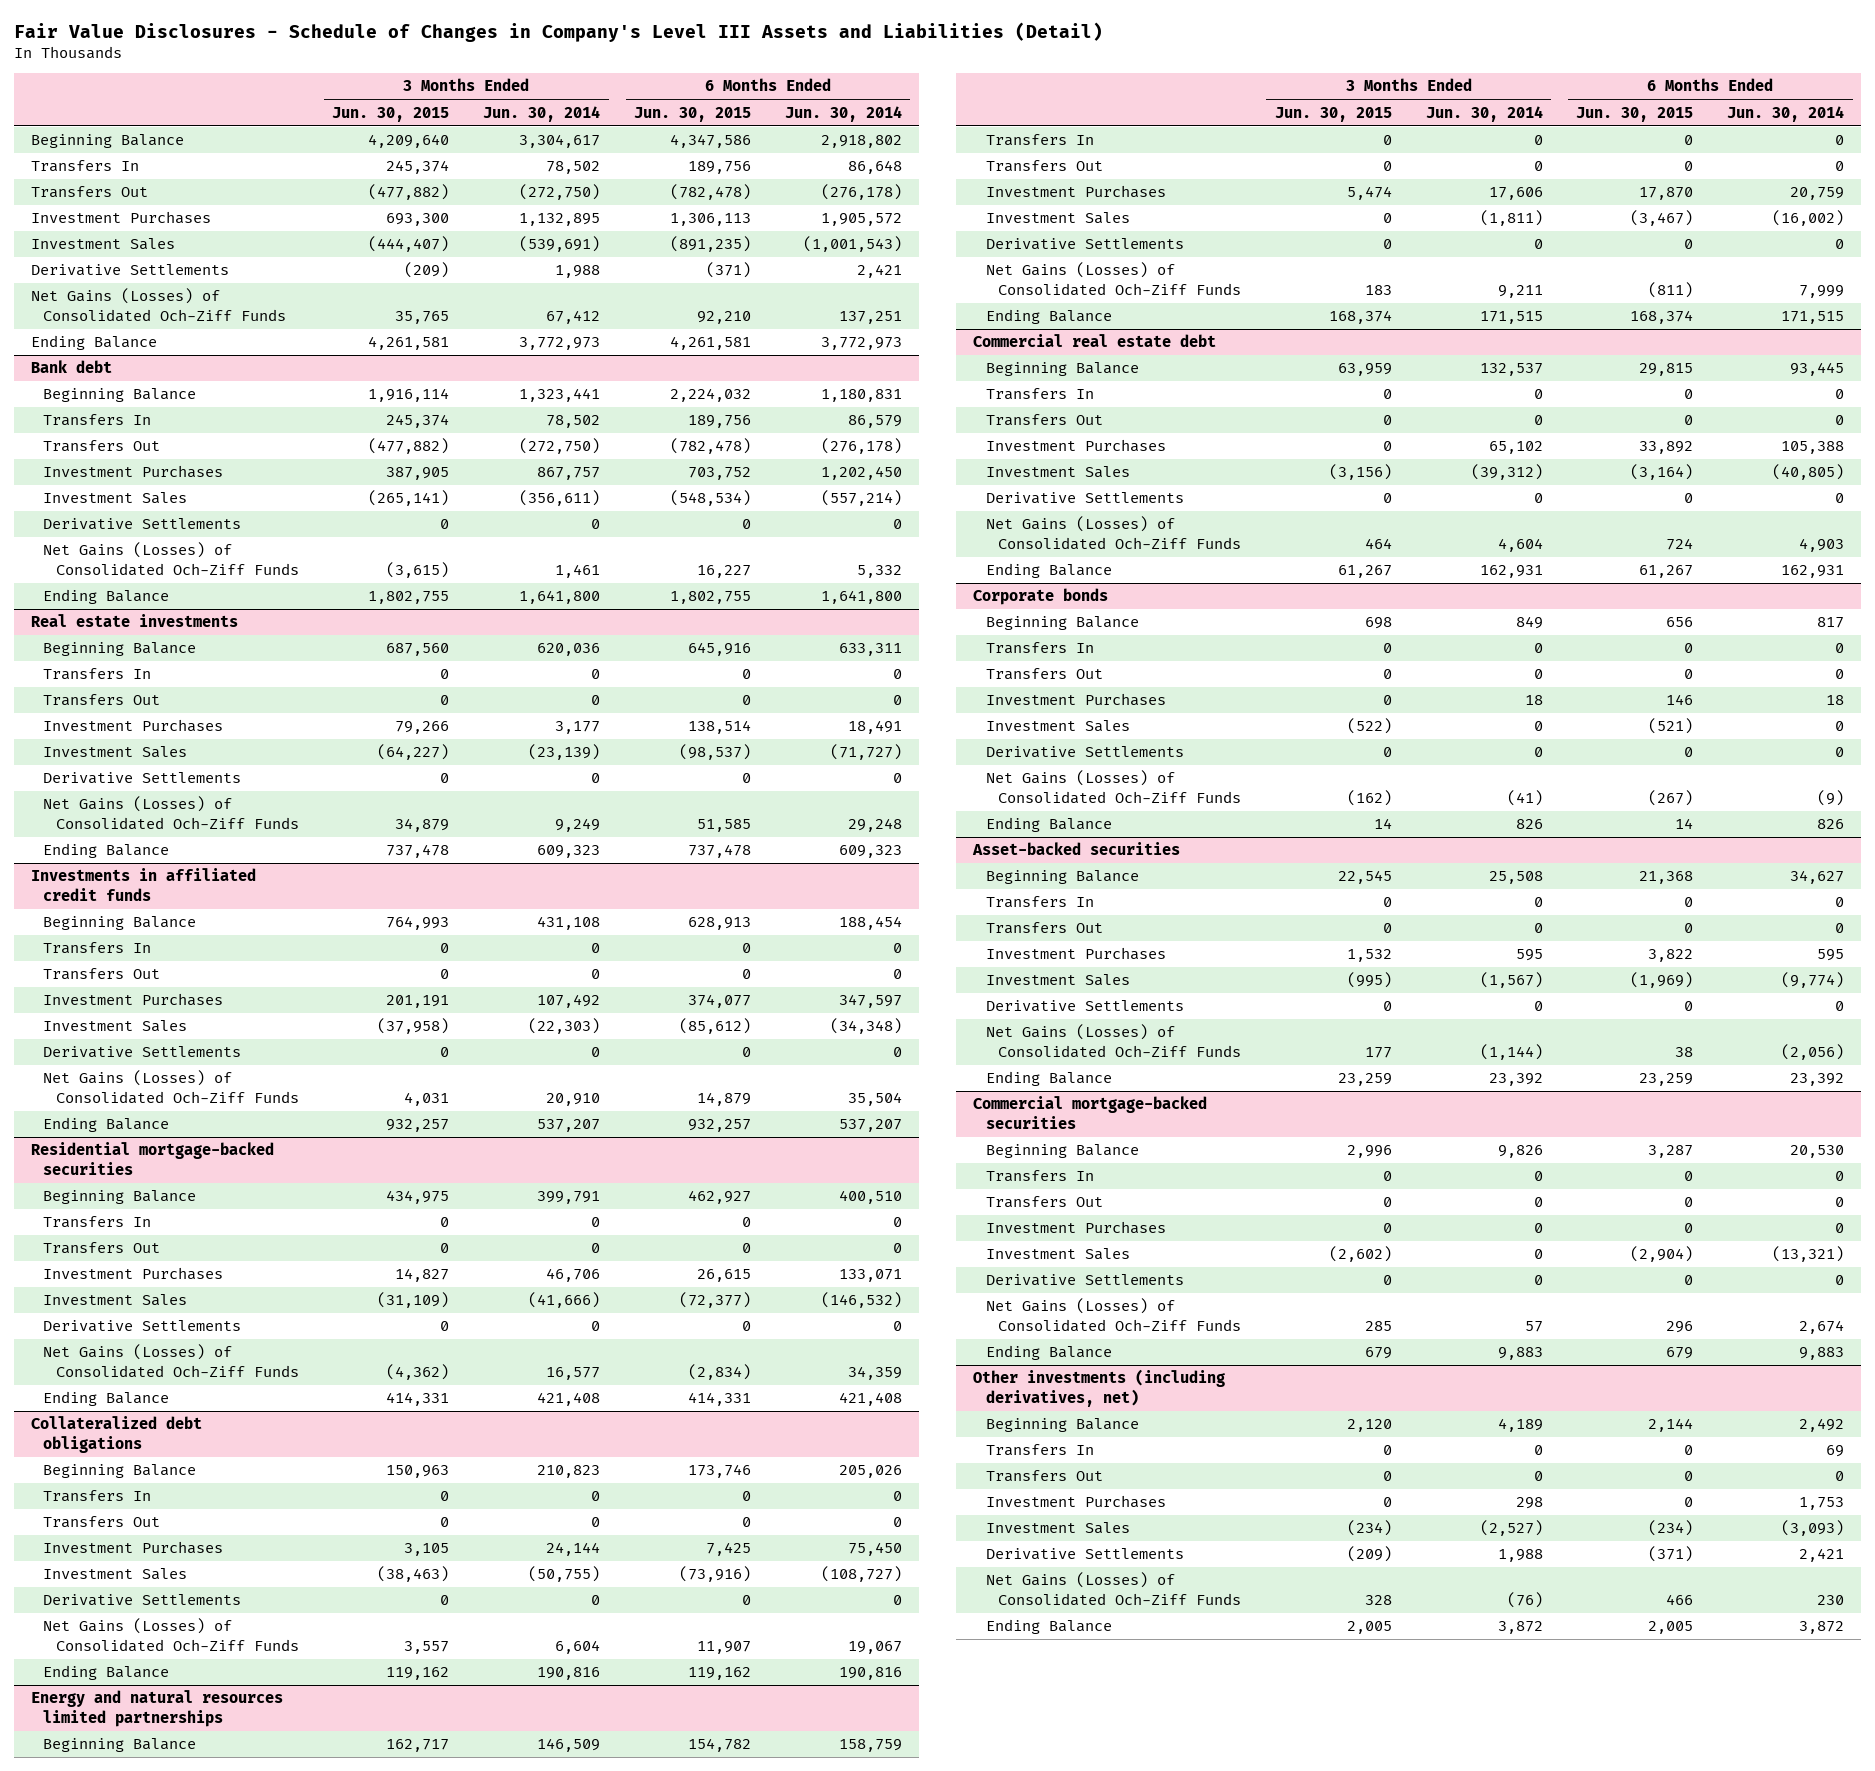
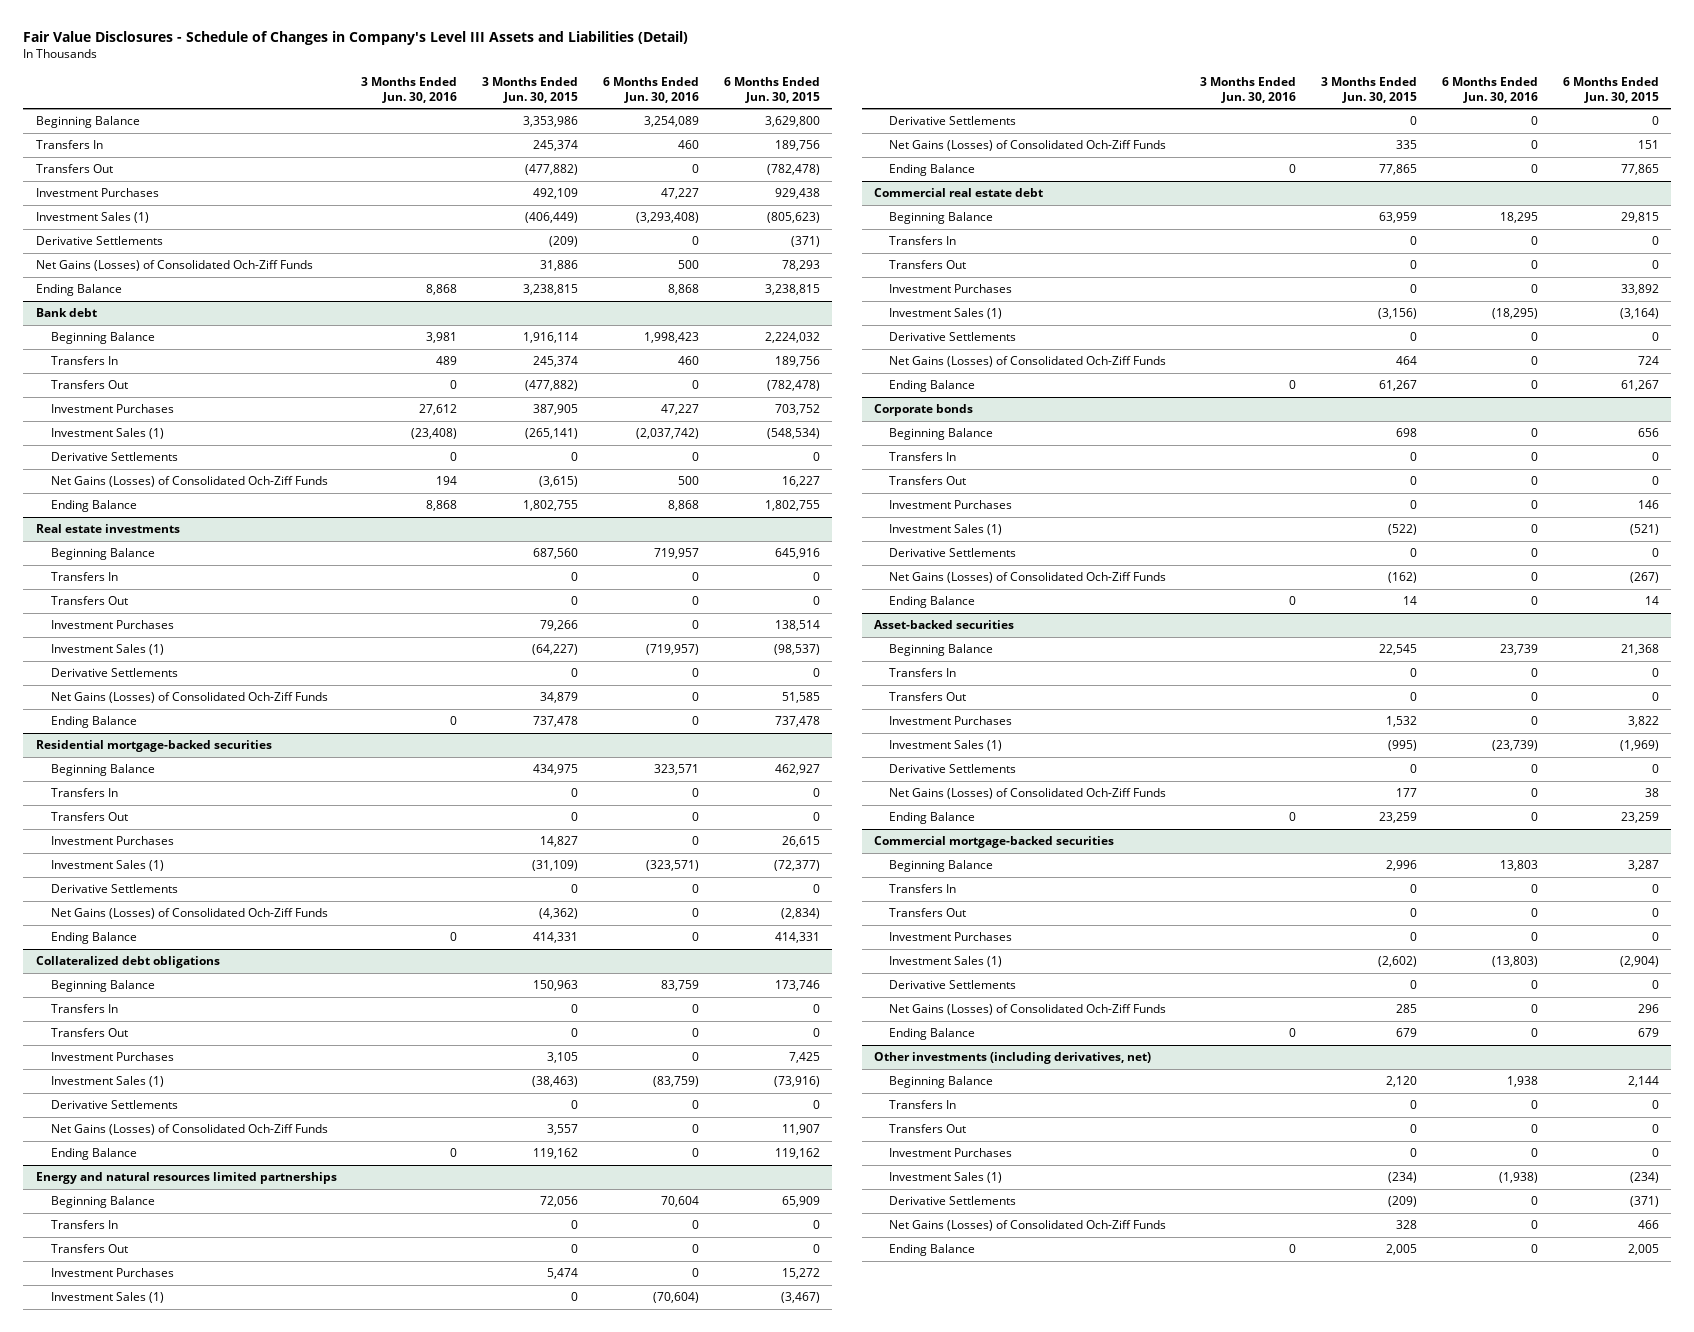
[483,105,601,122] Jun. 30, 2014 -> none
[784,105,902,122] Jun. 30, 2014 -> none
none -> [361,76,458,103] 3 Months Ended Jun. 30, 2016
none -> [602,76,699,103] 6 Months Ended Jun. 30, 2016
[368,134,450,149] 4,209,640 -> [523,115,579,127] 3,353,986
[670,134,752,149] 4,347,586 -> [764,115,820,127] 3,629,800
[386,213,450,227] 693,300 -> [533,187,579,199] 492,109
[670,213,752,227] 1,306,113 -> [774,187,820,199] 929,438
[31,238,176,251] Investment Sales -> [35,211,149,223] Investment Sales (1)
[368,236,450,253] (444,407) -> [525,211,579,223] (406,449)
[670,236,752,253] (891,235) -> [766,211,820,223] (805,623)
[395,310,450,324] 35,765 -> [540,259,579,271] 31,886
[697,310,752,324] 92,210 -> [781,259,820,271] 78,293
[368,336,450,351] 4,261,581 -> [523,283,579,295] 3,238,815
[670,336,752,351] 4,261,581 -> [764,283,820,295] 3,238,815
[43,492,188,505] Investment Sales -> [50,427,164,439] Investment Sales (1)
[43,746,188,759] Investment Sales -> [50,643,164,655] Investment Sales (1)
[31,868,257,901] Investments in affiliated credit funds -> none
[43,916,197,931] Beginning Balance -> none
[43,942,152,955] Transfers In -> none
[43,968,161,981] Transfers Out -> none
[43,993,224,1007] Investment Purchases -> none
[43,1020,188,1033] Investment Sales -> none
[43,1046,242,1059] Derivative Settlements -> none
[43,1070,299,1104] Net Gains (Losses) of Consolidated Och-Ziff Funds -> none
[43,1117,170,1133] Ending Balance -> none
[43,1294,188,1307] Investment Sales -> [50,859,164,871] Investment Sales (1)
[43,1568,188,1581] Investment Sales -> [50,1075,164,1087] Investment Sales (1)
[386,1739,450,1753] 162,717 -> [540,1195,579,1207] 72,056
[688,1738,752,1753] 154,782 -> [781,1195,820,1207] 65,909
[1639,187,1694,201] 17,870 -> [781,1267,820,1279] 15,272
[985,212,1130,225] Investment Sales -> [50,1291,164,1303] Investment Sales (1)
[1364,284,1392,295] 183 -> [1395,139,1417,149] 335
[1648,281,1694,298] (811) -> [1637,139,1659,149] 151
[1328,310,1392,325] 168,374 -> [1378,163,1417,175] 77,865
[1630,310,1694,325] 168,374 -> [1620,163,1659,175] 77,865
[985,466,1130,479] Investment Sales -> [889,307,1003,319] Investment Sales (1)
[985,720,1130,733] Investment Sales -> [889,523,1003,535] Investment Sales (1)
[985,974,1130,987] Investment Sales -> [889,739,1003,751] Investment Sales (1)
[985,1248,1130,1261] Investment Sales -> [889,955,1003,967] Investment Sales (1)
[985,1522,1130,1535] Investment Sales -> [889,1171,1003,1183] Investment Sales (1)

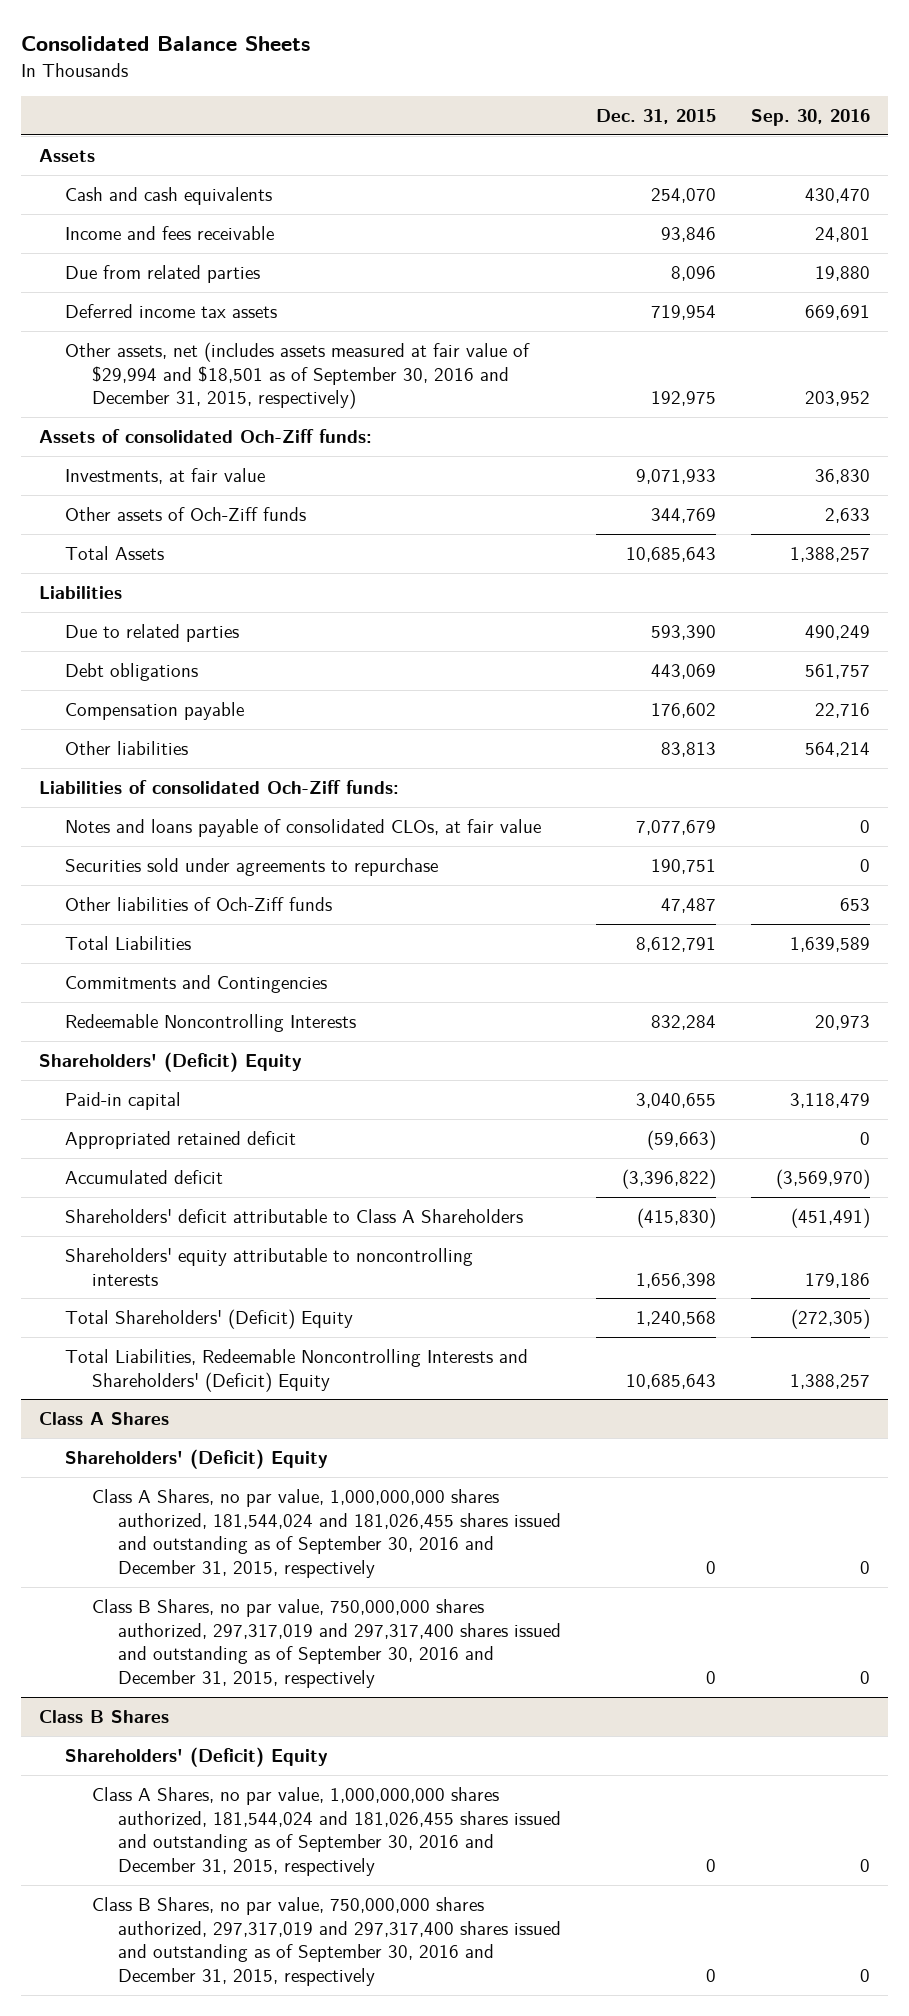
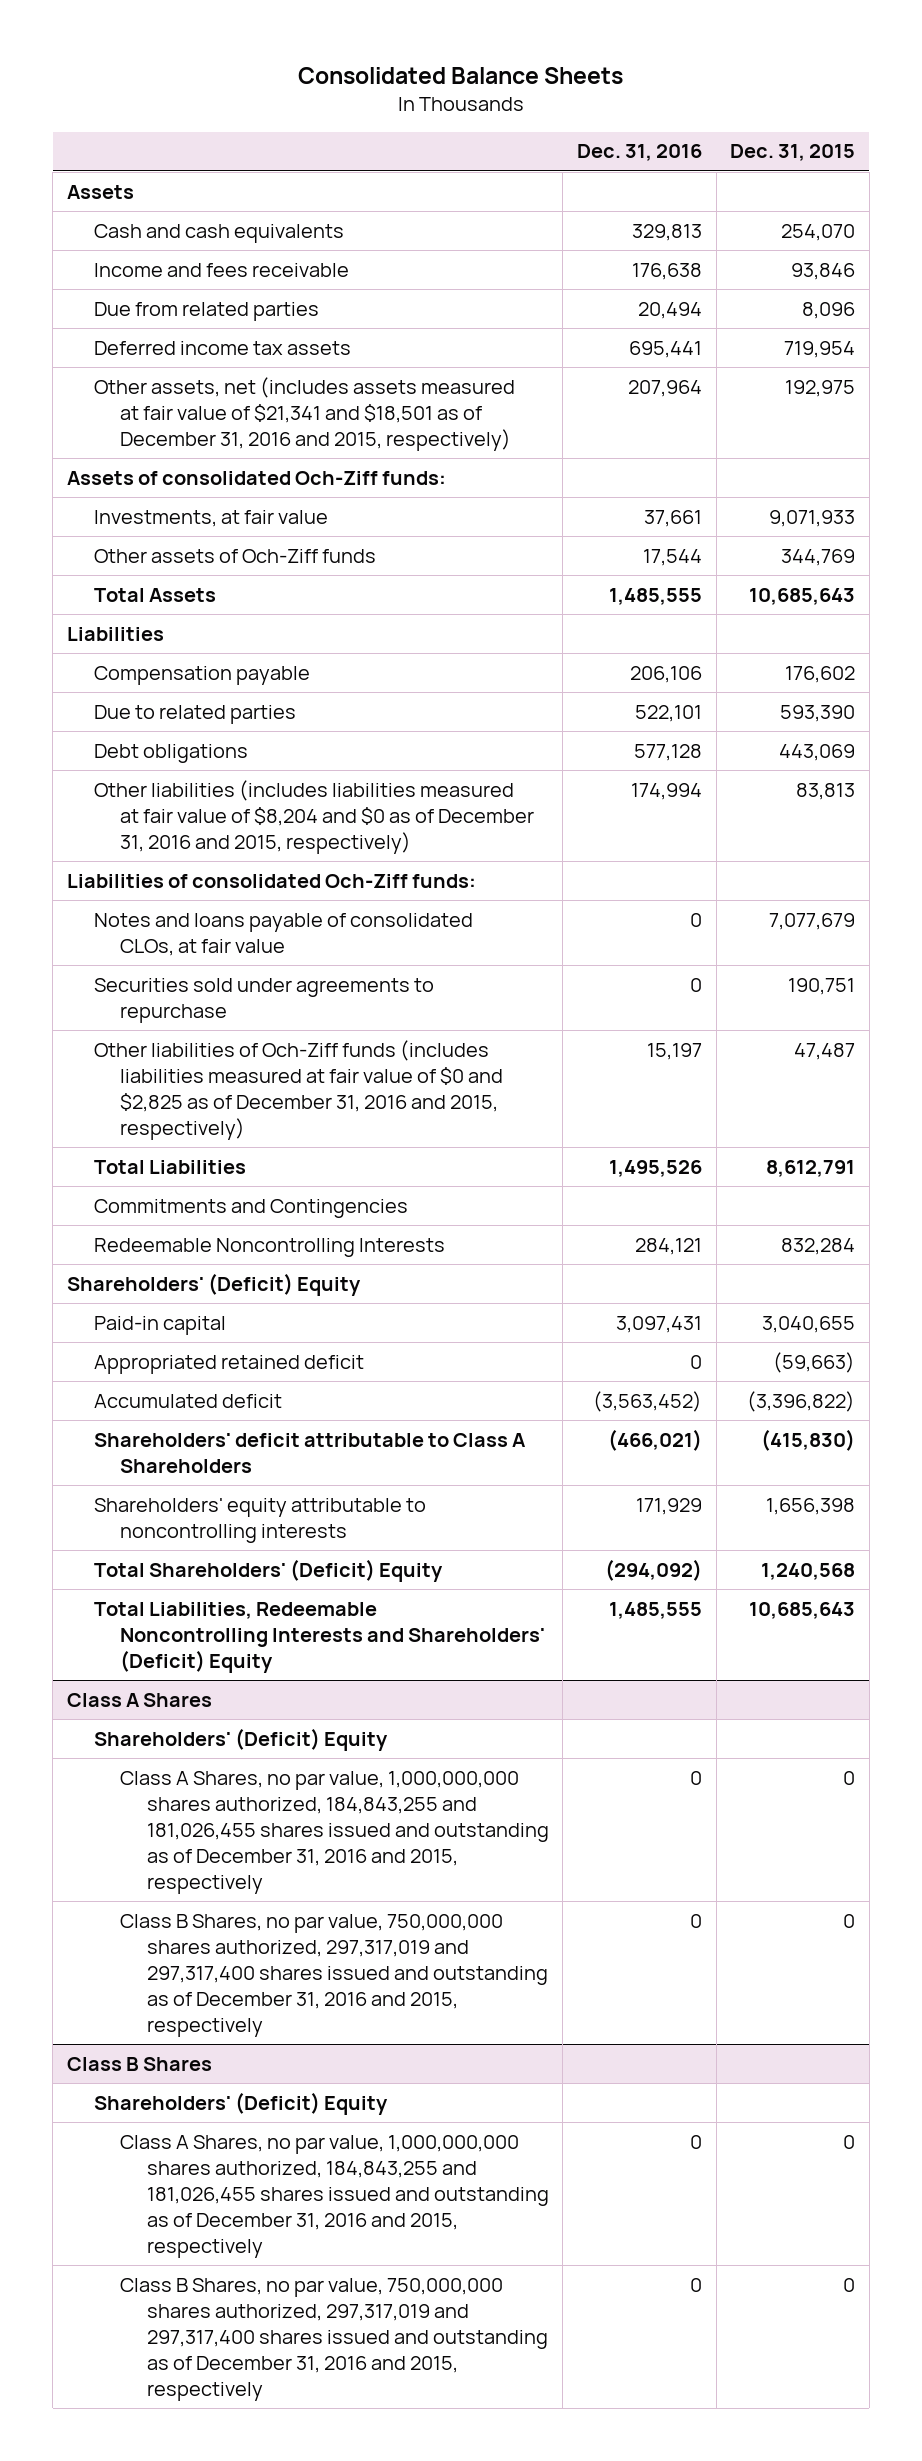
[751,109,871,127] Sep. 30, 2016 -> none
none -> [576,144,702,162] Dec. 31, 2016
[65,342,531,410] Other assets, net (includes assets measured at fair value of $29,994 and $18,501 as of September 30, 2016 and December 31, 2015, respectively) -> [93,376,515,451] Other assets, net (includes assets measured at fair value of $21,341 and $18,501 as of December 31, 2016 and 2015, respectively)
[65,702,245,721] Compensation payable -> [93,665,310,685] Compensation payable
[65,741,189,756] Other liabilities -> [93,779,535,854] Other liabilities (includes liabilities measured at fair value of $8,204 and $0 as of December 31, 2016 and 2015, respectively)
[65,897,333,912] Other liabilities of Och-Ziff funds -> [93,1039,504,1140] Other liabilities of Och-Ziff funds (includes liabilities measured at fair value of $0 and $2,825 as of December 31, 2016 and 2015, respectively)
[91,1489,562,1579] Class A Shares, no par value, 1,000,000,000 shares authorized, 181,544,024 and 181,026,455 shares issued and outstanding as of September 30, 2016 and December 31, 2015, respectively -> [120,1770,549,1894] Class A Shares, no par value, 1,000,000,000 shares authorized, 184,843,255 and 181,026,455 shares issued and outstanding as of December 31, 2016 and 2015, respectively
[91,1599,562,1689] Class B Shares, no par value, 750,000,000 shares authorized, 297,317,019 and 297,317,400 shares issued and outstanding as of September 30, 2016 and December 31, 2015, respectively -> [120,1913,548,2037] Class B Shares, no par value, 750,000,000 shares authorized, 297,317,019 and 297,317,400 shares issued and outstanding as of December 31, 2016 and 2015, respectively
[91,1787,562,1877] Class A Shares, no par value, 1,000,000,000 shares authorized, 181,544,024 and 181,026,455 shares issued and outstanding as of September 30, 2016 and December 31, 2015, respectively -> [120,2134,549,2258] Class A Shares, no par value, 1,000,000,000 shares authorized, 184,843,255 and 181,026,455 shares issued and outstanding as of December 31, 2016 and 2015, respectively
[91,1897,562,1987] Class B Shares, no par value, 750,000,000 shares authorized, 297,317,019 and 297,317,400 shares issued and outstanding as of September 30, 2016 and December 31, 2015, respectively -> [120,2277,548,2401] Class B Shares, no par value, 750,000,000 shares authorized, 297,317,019 and 297,317,400 shares issued and outstanding as of December 31, 2016 and 2015, respectively

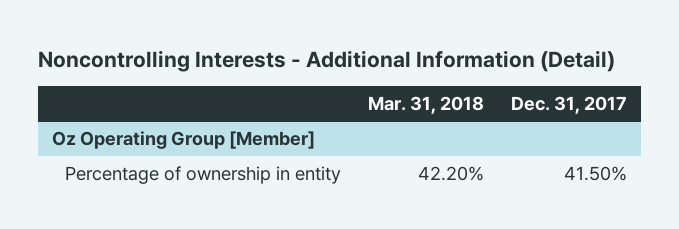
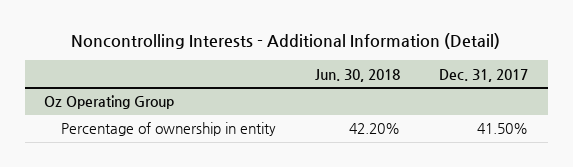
[368,95,485,114] Mar. 31, 2018 -> none
none -> [315,68,401,82] Jun. 30, 2018
[51,131,315,150] Oz Operating Group [Member] -> [44,95,175,110] Oz Operating Group

